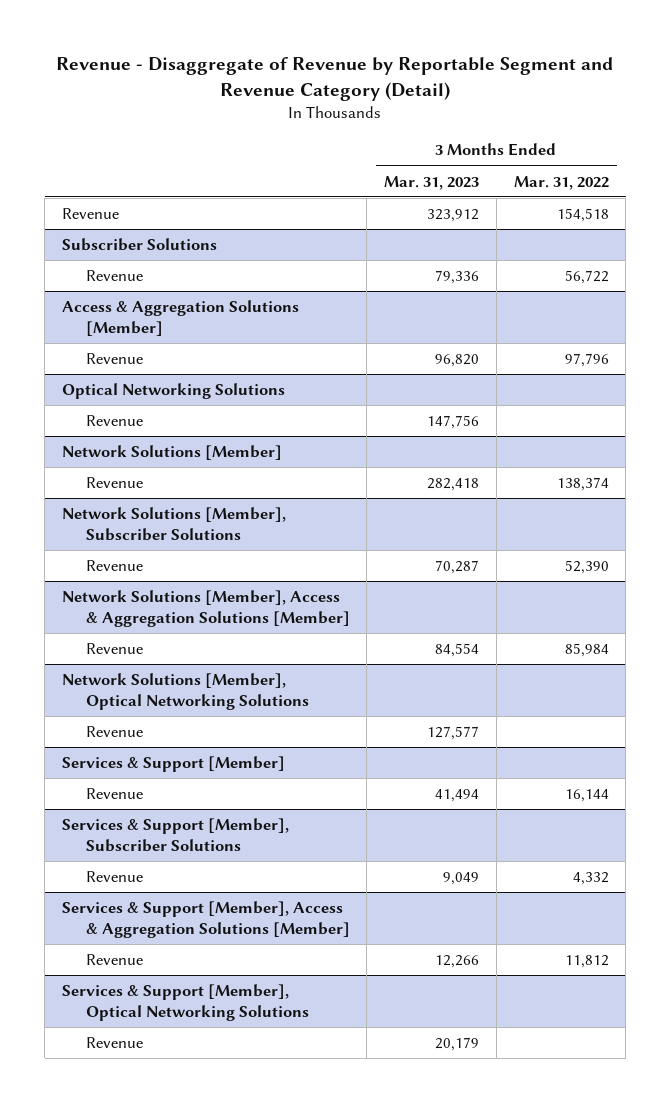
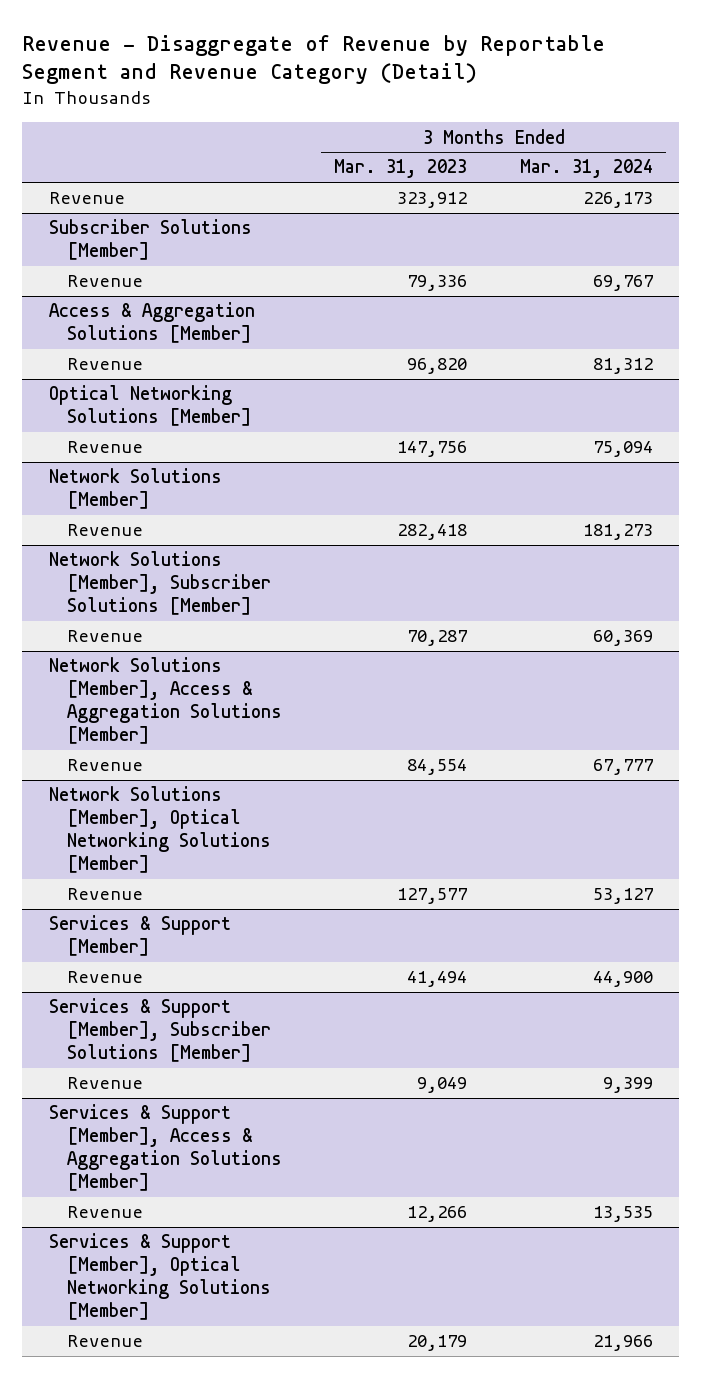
[513,175,609,190] Mar. 31, 2022 -> none
none -> [519,159,653,179] Mar. 31, 2024
[62,237,218,251] Subscriber Solutions -> [48,219,252,261] Subscriber Solutions [Member]
[62,382,286,399] Optical Networking Solutions -> [48,385,251,427] Optical Networking Solutions [Member]
[62,506,287,541] Network Solutions [Member], Subscriber Solutions -> [48,551,271,616] Network Solutions [Member], Subscriber Solutions [Member]
[62,672,309,710] Network Solutions [Member], Optical Networking Solutions -> [48,786,271,874] Network Solutions [Member], Optical Networking Solutions [Member]
[62,817,290,852] Services & Support [Member], Subscriber Solutions -> [48,998,271,1063] Services & Support [Member], Subscriber Solutions [Member]
[62,983,309,1021] Services & Support [Member], Optical Networking Solutions -> [48,1233,271,1321] Services & Support [Member], Optical Networking Solutions [Member]

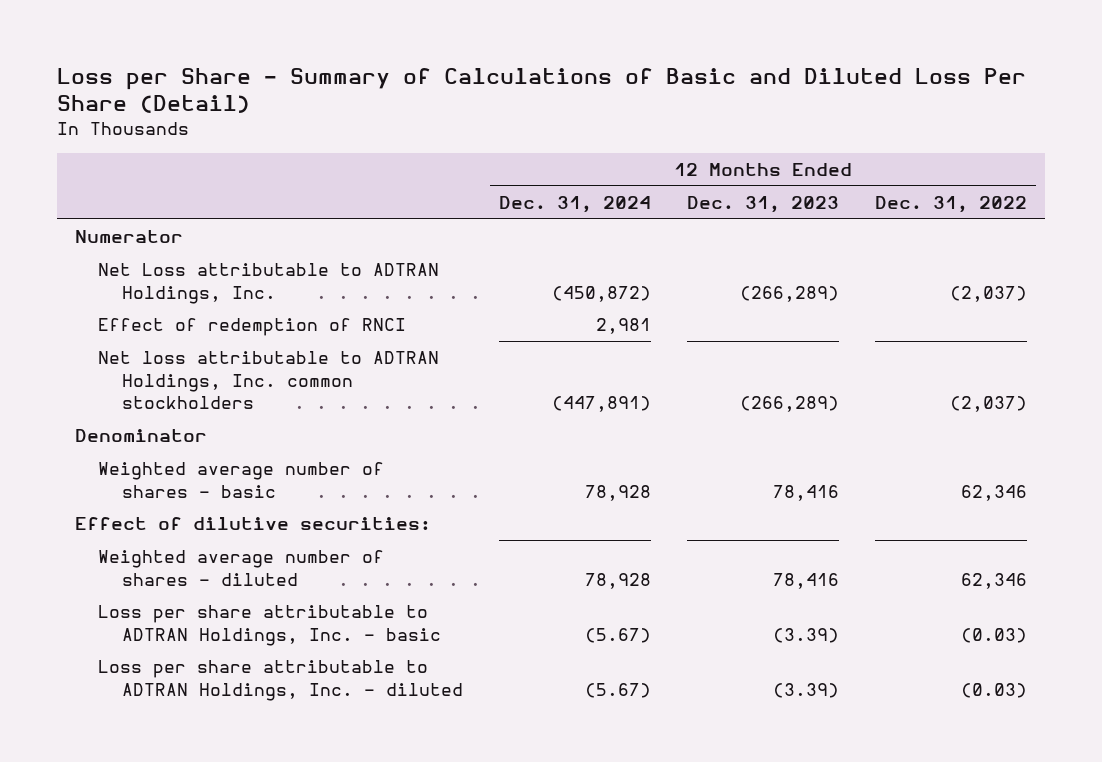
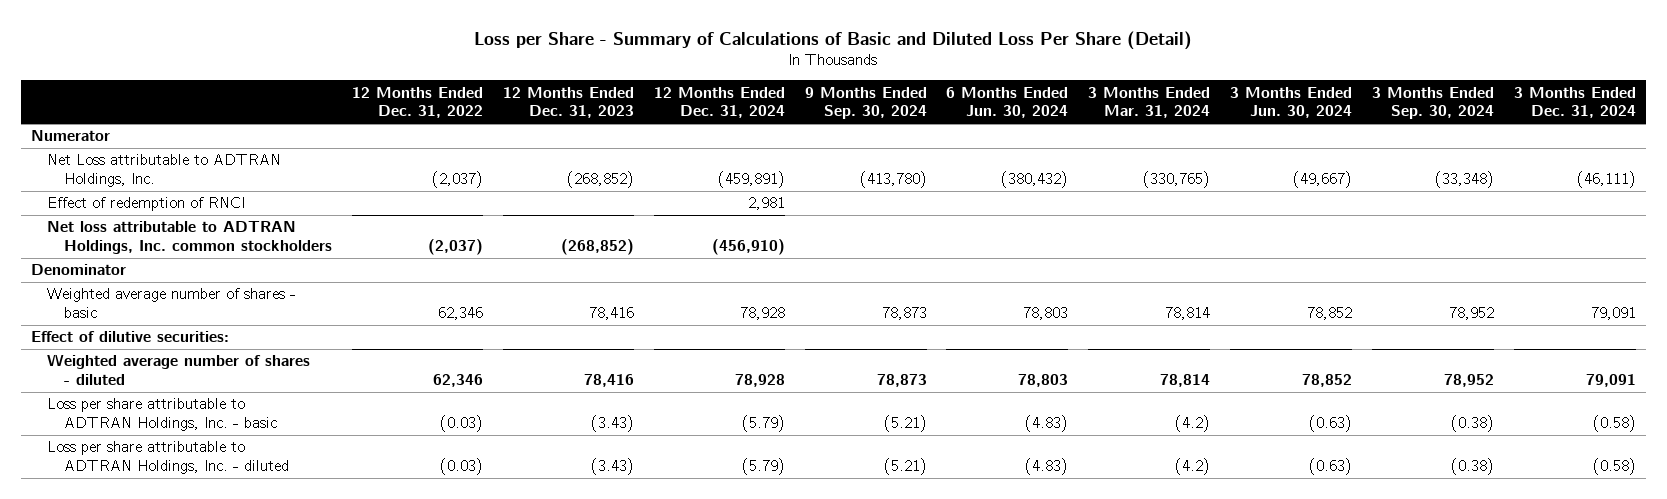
none -> [804,86,927,120] 9 Months Ended Sep. 30, 2024
none -> [946,86,1069,119] 6 Months Ended Jun. 30, 2024
none -> [1088,86,1211,119] 3 Months Ended Mar. 31, 2024
none -> [1230,86,1353,119] 3 Months Ended Jun. 30, 2024
none -> [1372,86,1495,120] 3 Months Ended Sep. 30, 2024
none -> [1513,86,1636,119] 3 Months Ended Dec. 31, 2024
[551,285,651,302] (450,872) -> [717,171,785,189] (459,891)
[739,285,839,302] (266,289) -> [566,171,634,189] (268,852)
[551,395,651,412] (447,891) -> [711,239,785,256] (456,910)
[739,395,839,412] (266,289) -> [560,239,634,256] (268,852)
[584,627,651,643] (5.67) -> [741,415,785,433] (5.79)
[772,627,839,643] (3.39) -> [590,415,634,433] (3.43)
[584,682,651,698] (5.67) -> [741,458,785,476] (5.79)
[772,682,839,698] (3.39) -> [590,458,634,476] (3.43)

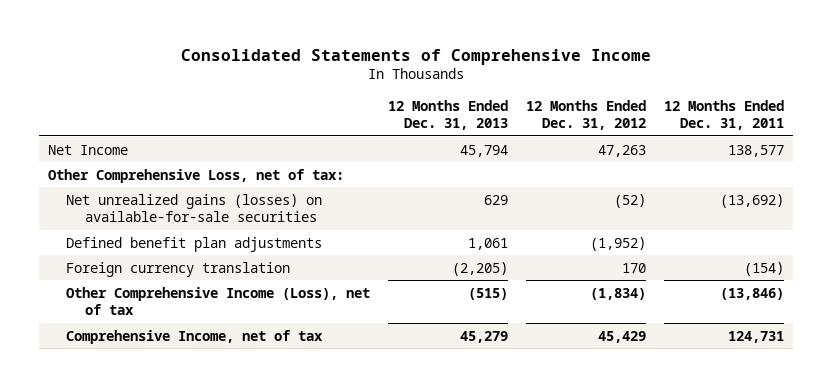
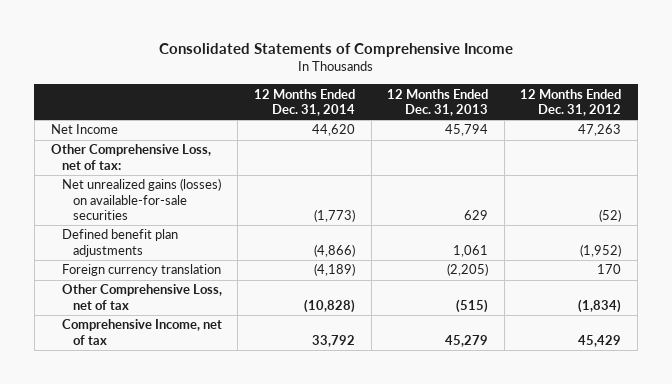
[664,100,785,131] 12 Months Ended Dec. 31, 2011 -> none
none -> [253,88,355,116] 12 Months Ended Dec. 31, 2014
[66,286,371,315] Other Comprehensive Income (Loss), net of tax -> [61,284,222,310] Other Comprehensive Loss, net of tax

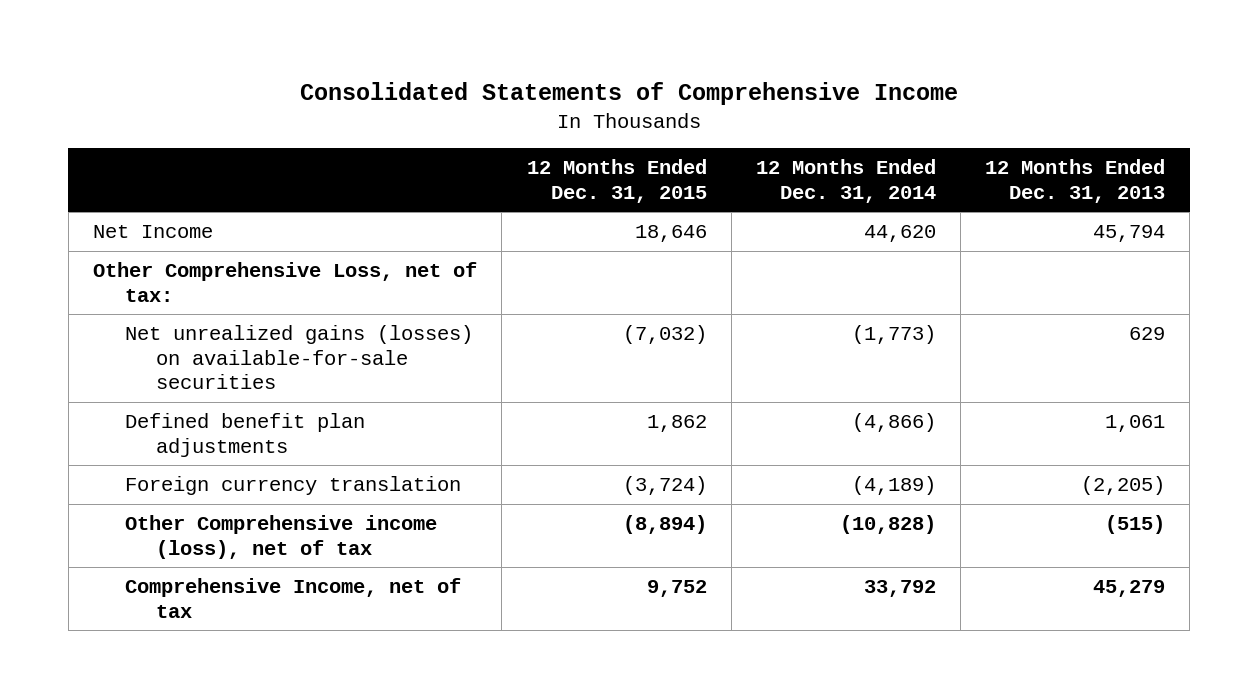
[520,88,622,116] 12 Months Ended Dec. 31, 2012 -> none
none -> [526,159,707,203] 12 Months Ended Dec. 31, 2015
[61,284,222,310] Other Comprehensive Loss, net of tax -> [124,515,437,559] Other Comprehensive income (loss), net of tax

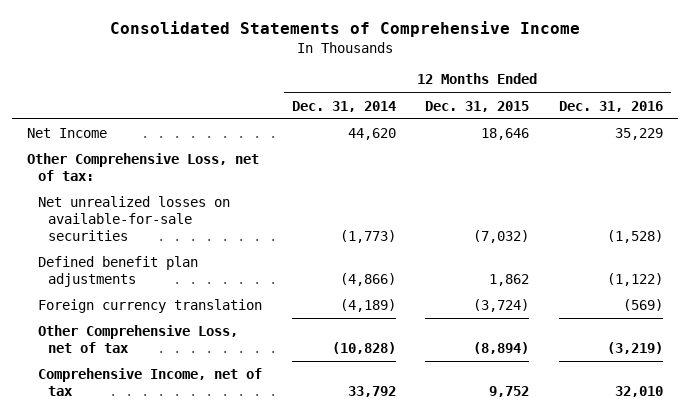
[985,159,1166,203] 12 Months Ended Dec. 31, 2013 -> none
none -> [559,100,664,112] Dec. 31, 2016
[124,325,473,389] Net unrealized gains (losses) on available-for-sale securities -> [37,196,230,242] Net unrealized losses on available-for-sale securities
[124,515,437,559] Other Comprehensive income (loss), net of tax -> [37,325,238,354] Other Comprehensive Loss, net of tax

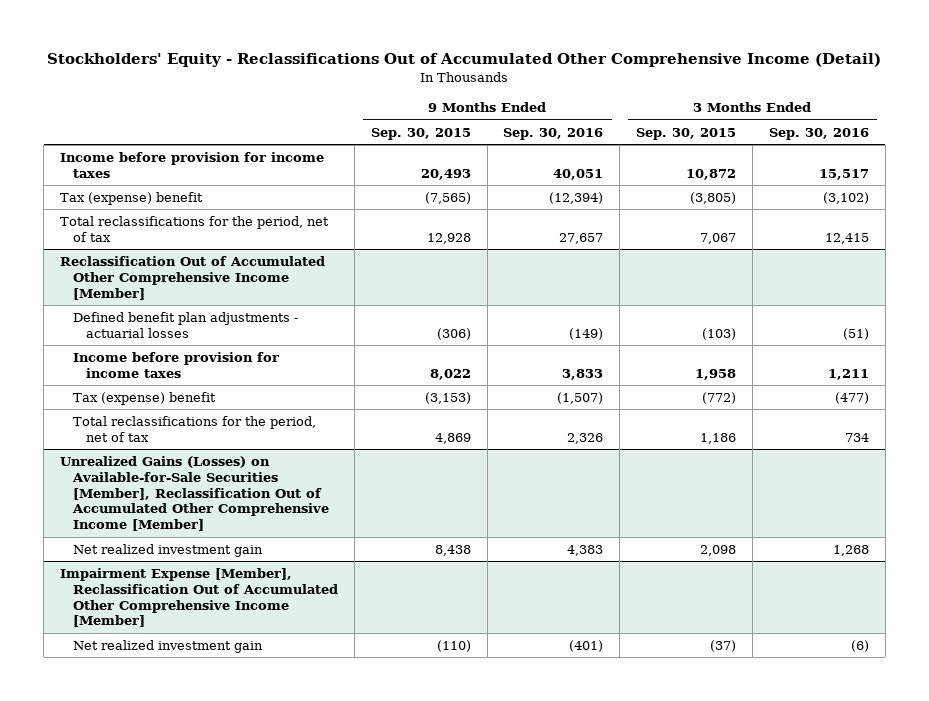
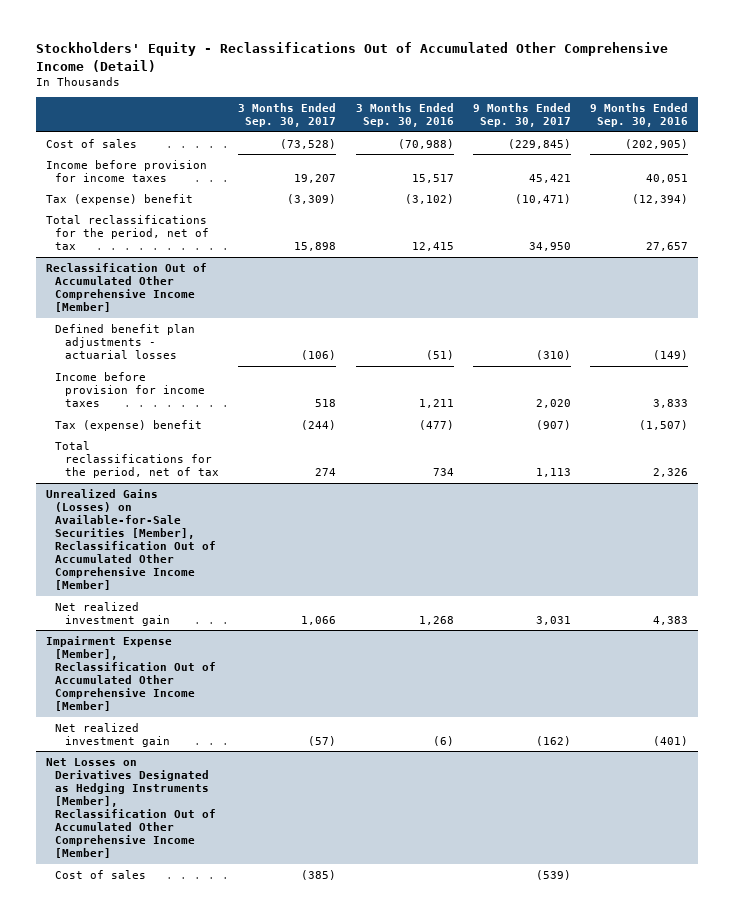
[370,127,471,140] Sep. 30, 2015 -> none
[636,127,737,140] Sep. 30, 2015 -> none
none -> [238,102,337,127] 3 Months Ended Sep. 30, 2017
none -> [473,102,572,127] 9 Months Ended Sep. 30, 2017
none -> [45,138,137,148] Cost of sales
none -> [45,757,217,859] Net Losses on Derivatives Designated as Hedging Instruments [Member], Reclassification Out of Accumulated Other Comprehensive Income [Member]
none -> [55,869,147,879] Cost of sales

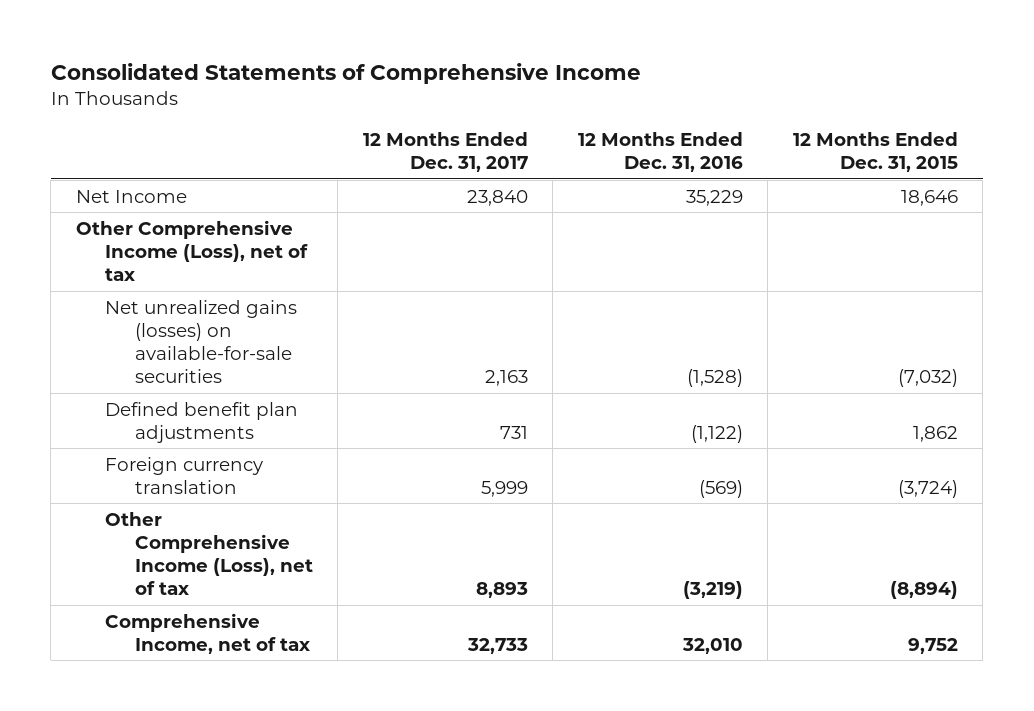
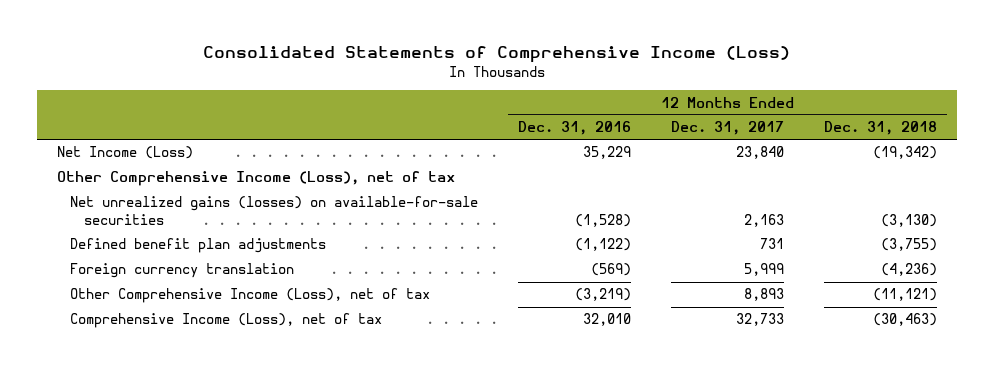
[50,62,641,84] Consolidated Statements of Comprehensive Income -> [203,46,791,64] Consolidated Statements of Comprehensive Income (Loss)
[792,131,958,172] 12 Months Ended Dec. 31, 2015 -> none
none -> [824,121,938,136] Dec. 31, 2018
[75,189,187,203] Net Income -> [56,146,193,160] Net Income (Loss)
[105,612,310,654] Comprehensive Income, net of tax -> [70,313,383,329] Comprehensive Income (Loss), net of tax

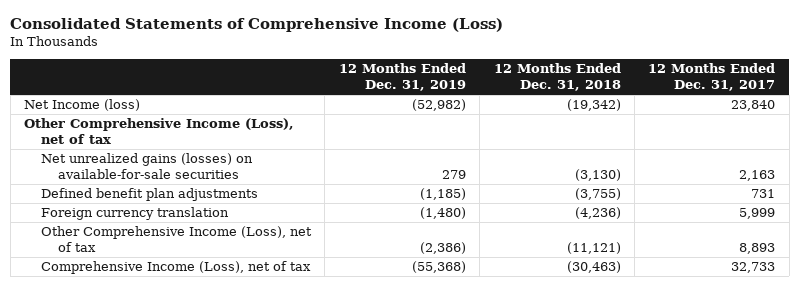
[518,121,632,136] Dec. 31, 2016 -> none
none -> [338,63,466,92] 12 Months Ended Dec. 31, 2019
[56,146,193,160] Net Income (Loss) -> [23,99,140,112] Net Income (loss)

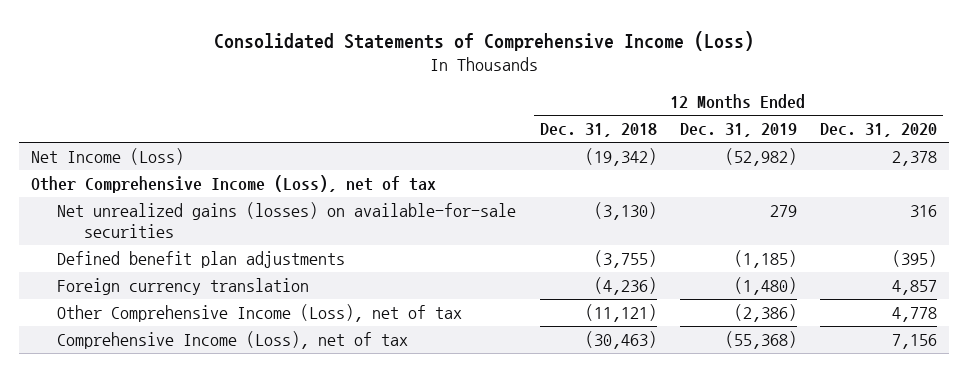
[648,63,776,92] 12 Months Ended Dec. 31, 2017 -> none
none -> [820,123,938,138] Dec. 31, 2020
[23,99,140,112] Net Income (loss) -> [31,148,185,166] Net Income (Loss)

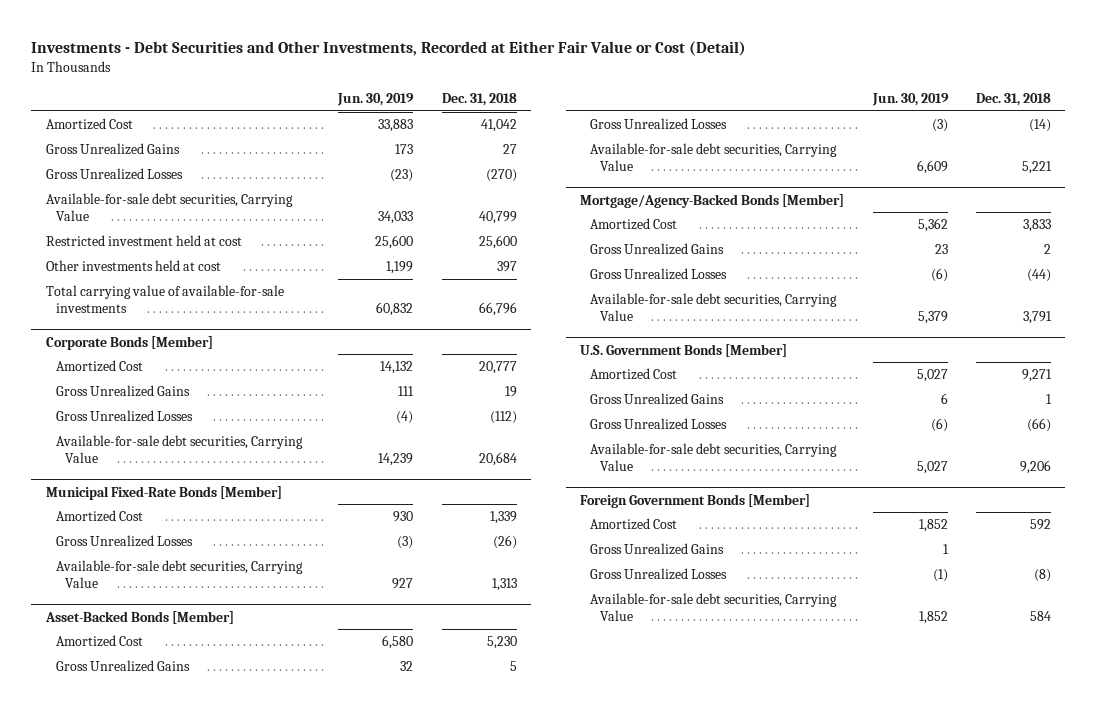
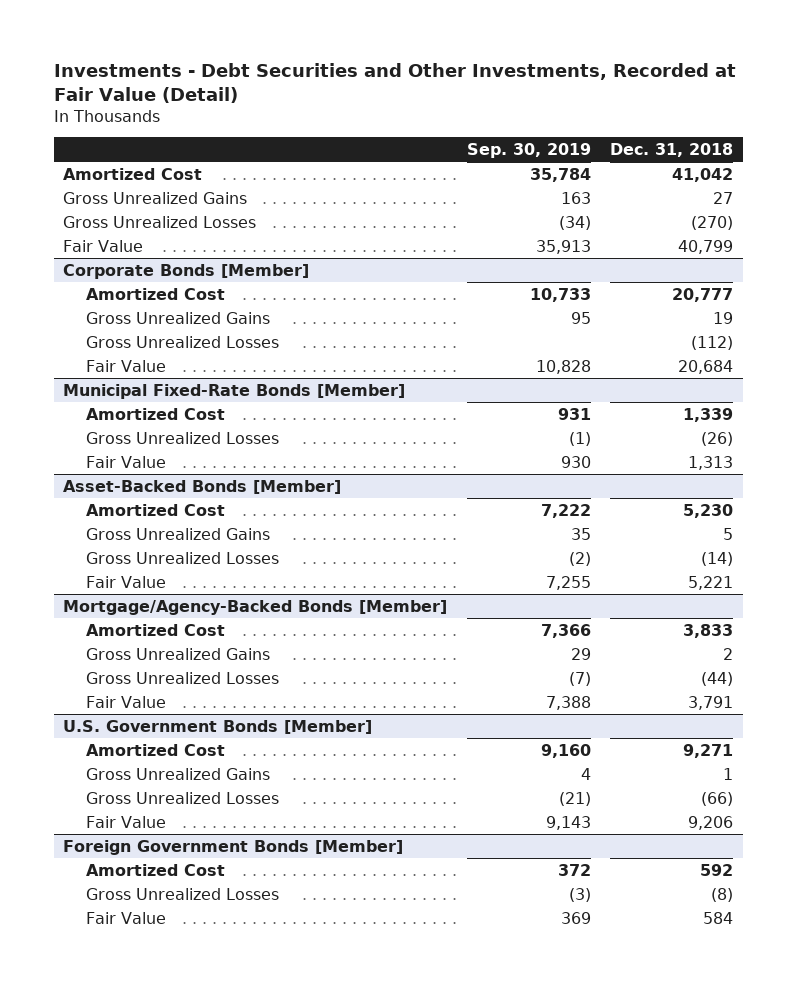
[31,40,747,56] Investments - Debt Securities and Other Investments, Recorded at Either Fair Value or Cost (Detail) -> [53,63,736,104] Investments - Debt Securities and Other Investments, Recorded at Fair Value (Detail)
[337,92,415,106] Jun. 30, 2019 -> none
none -> [466,142,591,158] Sep. 30, 2019
[45,235,242,247] Restricted investment held at cost -> none
[45,260,221,272] Other investments held at cost -> none
[45,285,284,313] Total carrying value of available-for-sale investments -> none
[45,193,293,221] Available-for-sale debt securities, Carrying Value -> [63,239,144,252] Fair Value
[55,435,303,463] Available-for-sale debt securities, Carrying Value -> [85,359,166,372] Fair Value
[55,560,303,588] Available-for-sale debt securities, Carrying Value -> [85,455,166,468] Fair Value
[589,143,837,171] Available-for-sale debt securities, Carrying Value -> [85,575,166,588] Fair Value
[589,293,837,321] Available-for-sale debt securities, Carrying Value -> [85,695,166,708] Fair Value
[589,443,837,471] Available-for-sale debt securities, Carrying Value -> [85,815,166,828] Fair Value
[589,543,724,556] Gross Unrealized Gains -> none
[589,593,837,621] Available-for-sale debt securities, Carrying Value -> [85,911,166,924] Fair Value

